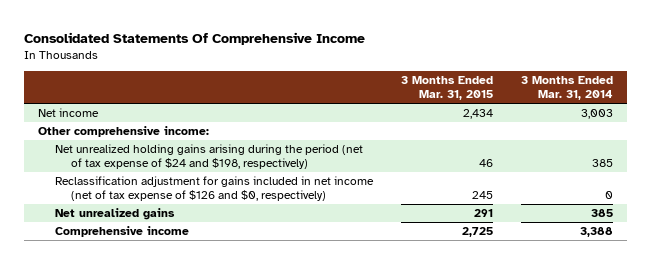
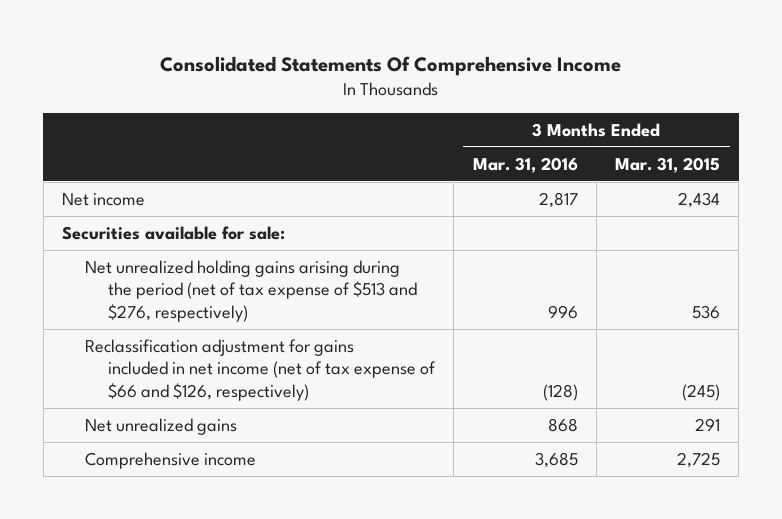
[520,76,613,101] 3 Months Ended Mar. 31, 2014 -> none
none -> [472,156,578,173] Mar. 31, 2016
[38,125,210,137] Other comprehensive income: -> none
none -> [61,225,285,240] Securities available for sale:
[54,143,363,170] Net unrealized holding gains arising during the period (net of tax expense of $24 and $198, respectively) -> [84,259,417,323] Net unrealized holding gains arising during the period (net of tax expense of $513 and $276, respectively)
[478,159,493,168] 46 -> [692,305,721,320] 536
[54,175,374,202] Reclassification adjustment for gains included in net income (net of tax expense of $126 and $0, respectively) -> [84,338,436,402] Reclassification adjustment for gains included in net income (net of tax expense of $66 and $126, respectively)
[471,191,493,200] 245 -> [682,384,721,402] (245)

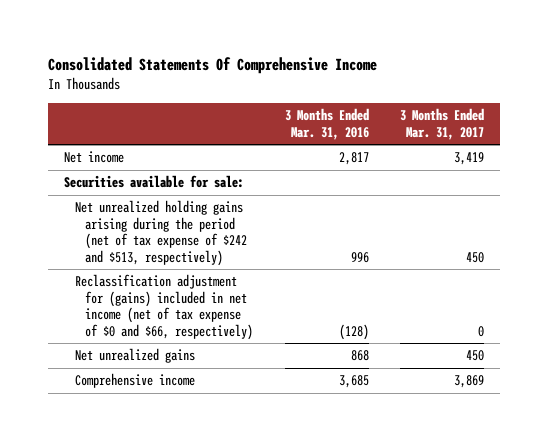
[615,156,721,173] Mar. 31, 2015 -> none
none -> [400,108,485,140] 3 Months Ended Mar. 31, 2017
[84,259,417,323] Net unrealized holding gains arising during the period (net of tax expense of $513 and $276, respectively) -> [74,200,248,266] Net unrealized holding gains arising during the period (net of tax expense of $242 and $513, respectively)
[84,338,436,402] Reclassification adjustment for gains included in net income (net of tax expense of $66 and $126, respectively) -> [74,274,254,340] Reclassification adjustment for (gains) included in net income (net of tax expense of $0 and $66, respectively)

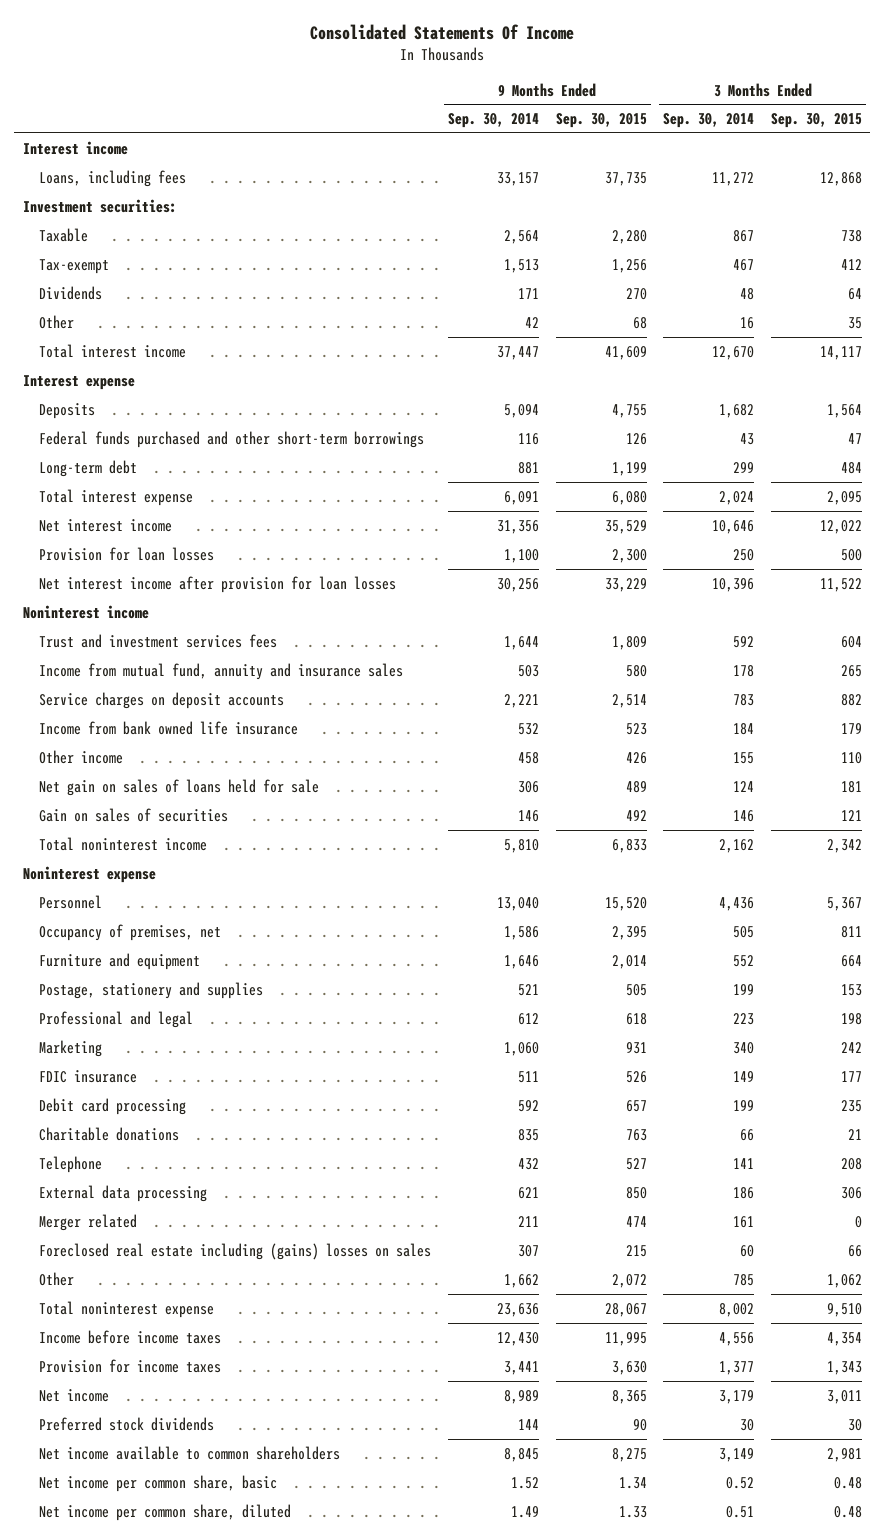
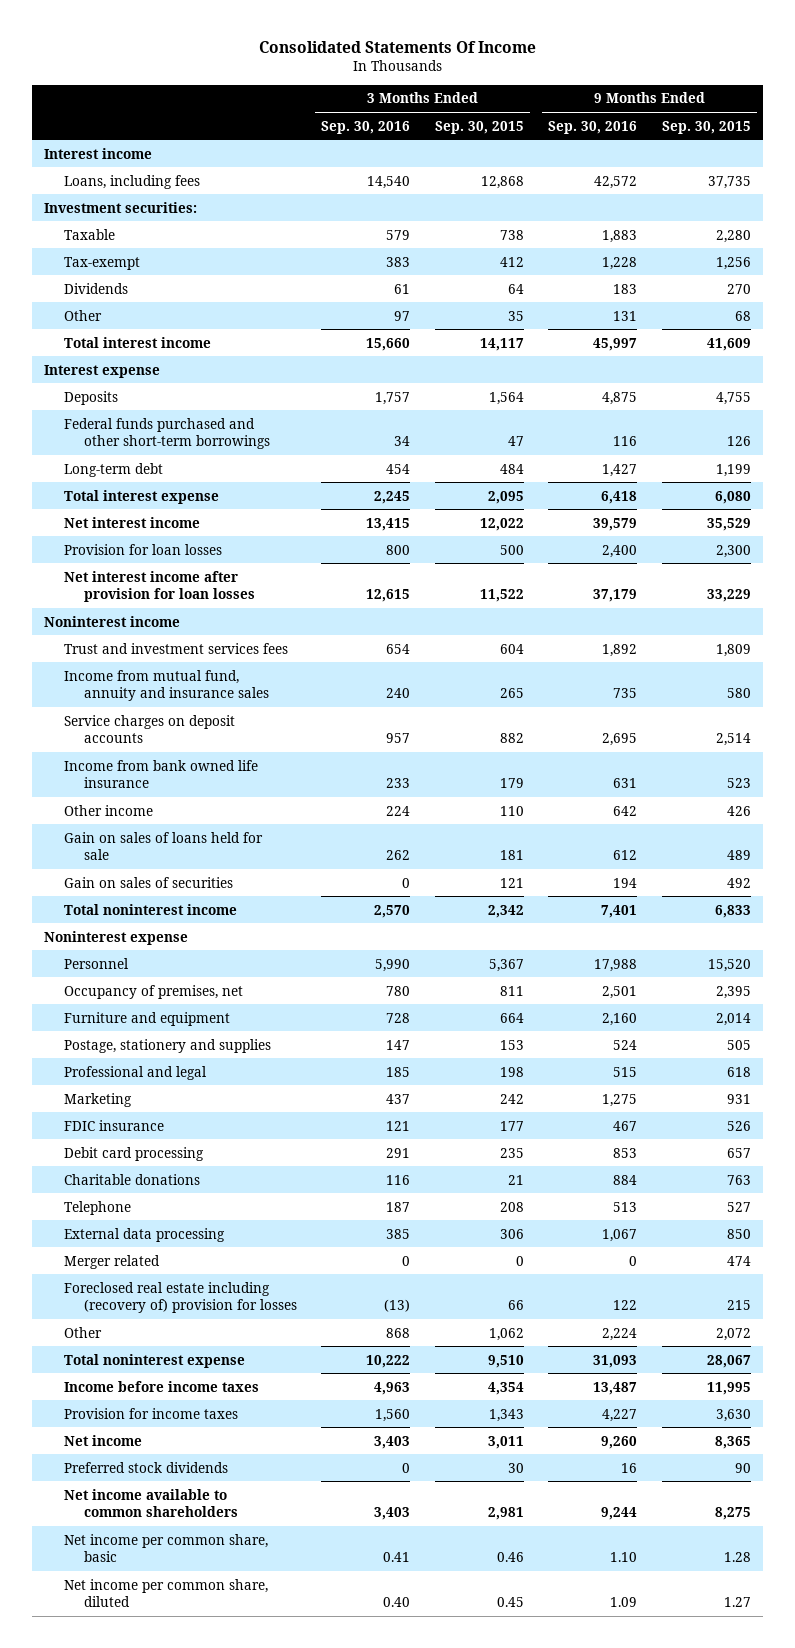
[448,113,540,129] Sep. 30, 2014 -> none
[663,113,755,129] Sep. 30, 2014 -> none
none -> [321,120,411,134] Sep. 30, 2016
none -> [548,120,638,134] Sep. 30, 2016
[39,778,320,796] Net gain on sales of loans held for sale -> [64,831,264,861] Gain on sales of loans held for sale
[39,1242,432,1260] Foreclosed real estate including (gains) losses on sales -> [64,1281,297,1314] Foreclosed real estate including (recovery of) provision for losses
[618,1476,647,1489] 1.34 -> [723,1552,751,1563] 1.28
[834,1476,863,1489] 0.48 -> [496,1552,524,1563] 0.46
[618,1505,647,1518] 1.33 -> [723,1597,751,1608] 1.27
[834,1505,863,1518] 0.48 -> [496,1597,524,1608] 0.45

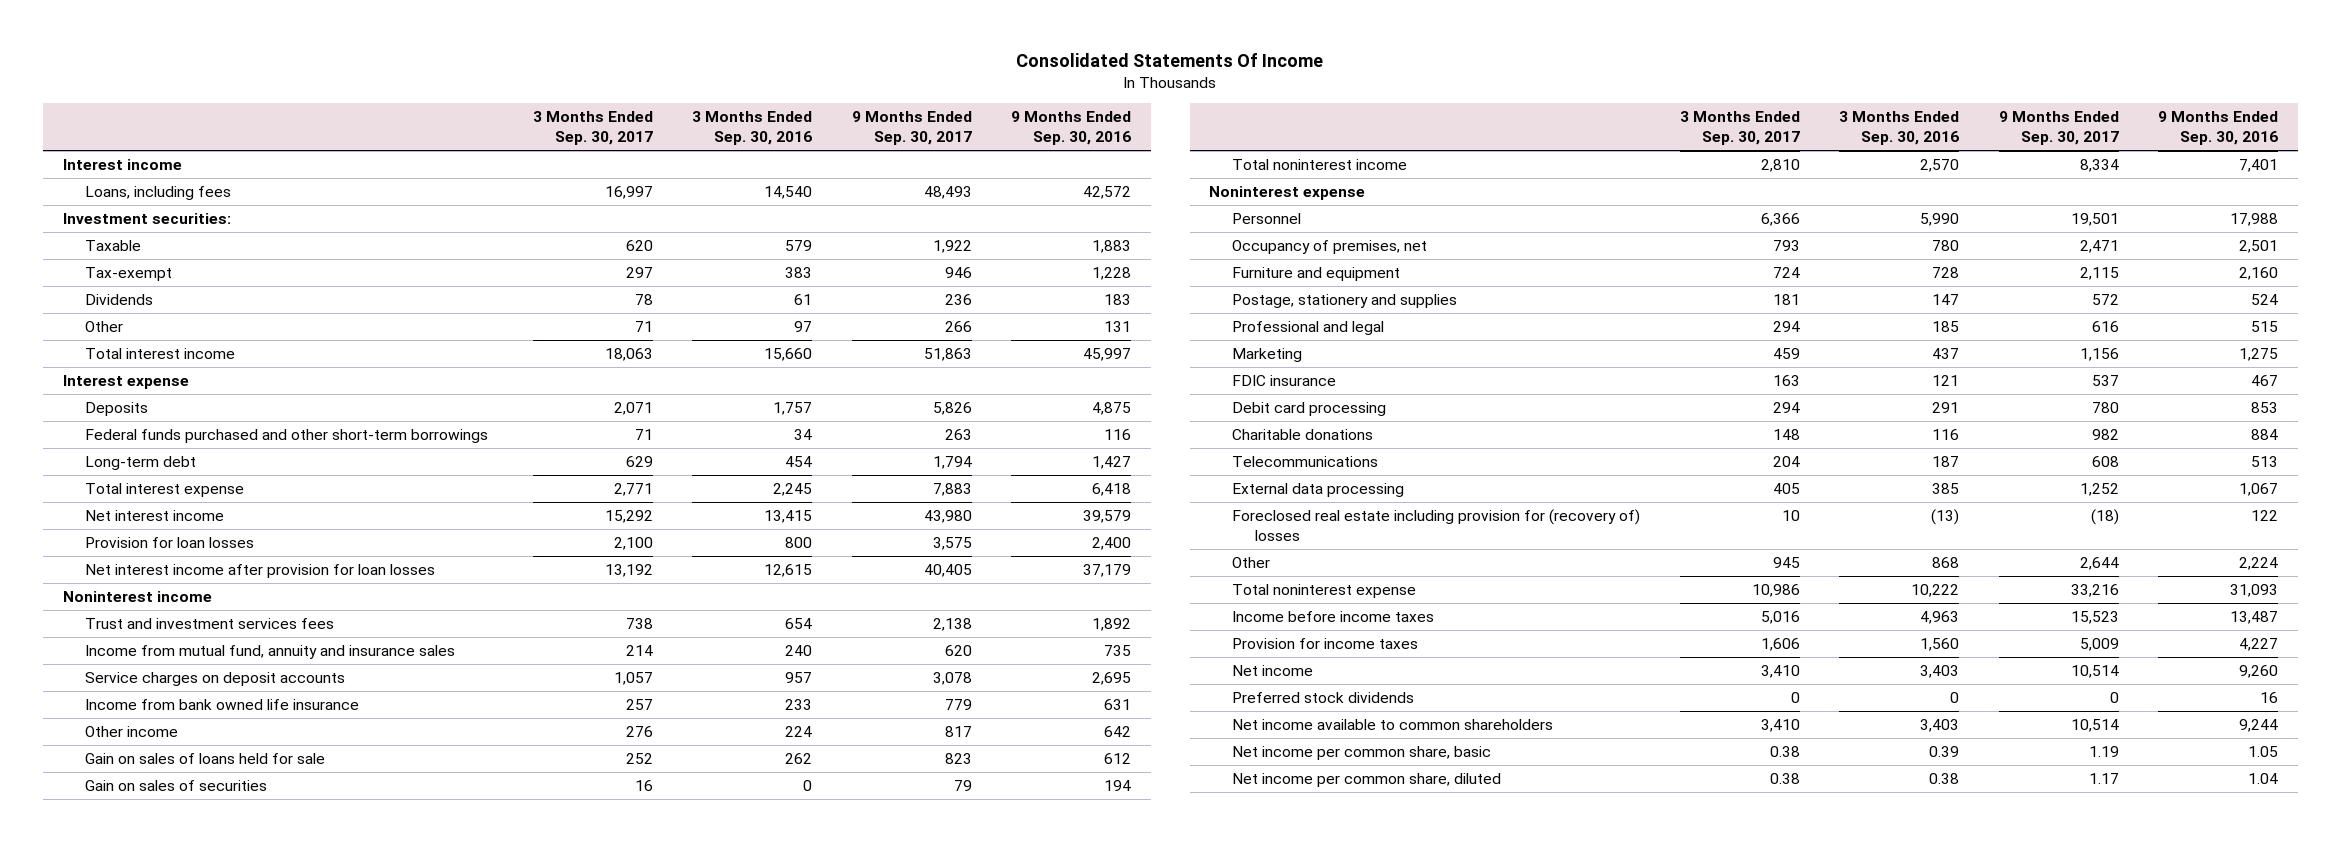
[434,120,524,134] Sep. 30, 2015 -> none
[661,120,751,134] Sep. 30, 2015 -> none
none -> [532,111,653,146] 3 Months Ended Sep. 30, 2017
none -> [851,111,972,146] 9 Months Ended Sep. 30, 2017
[64,1200,132,1215] Telephone -> [1232,455,1379,467] Telecommunications
[64,1254,161,1269] Merger related -> none
[64,1281,297,1314] Foreclosed real estate including (recovery of) provision for losses -> [1232,508,1641,541] Foreclosed real estate including provision for (recovery of) losses
[383,1552,411,1563] 0.41 -> [1929,745,1960,757] 0.39
[610,1552,638,1563] 1.10 -> [2248,745,2279,757] 1.05
[383,1597,411,1608] 0.40 -> [1929,772,1960,784] 0.38
[610,1597,638,1608] 1.09 -> [2248,772,2279,784] 1.04

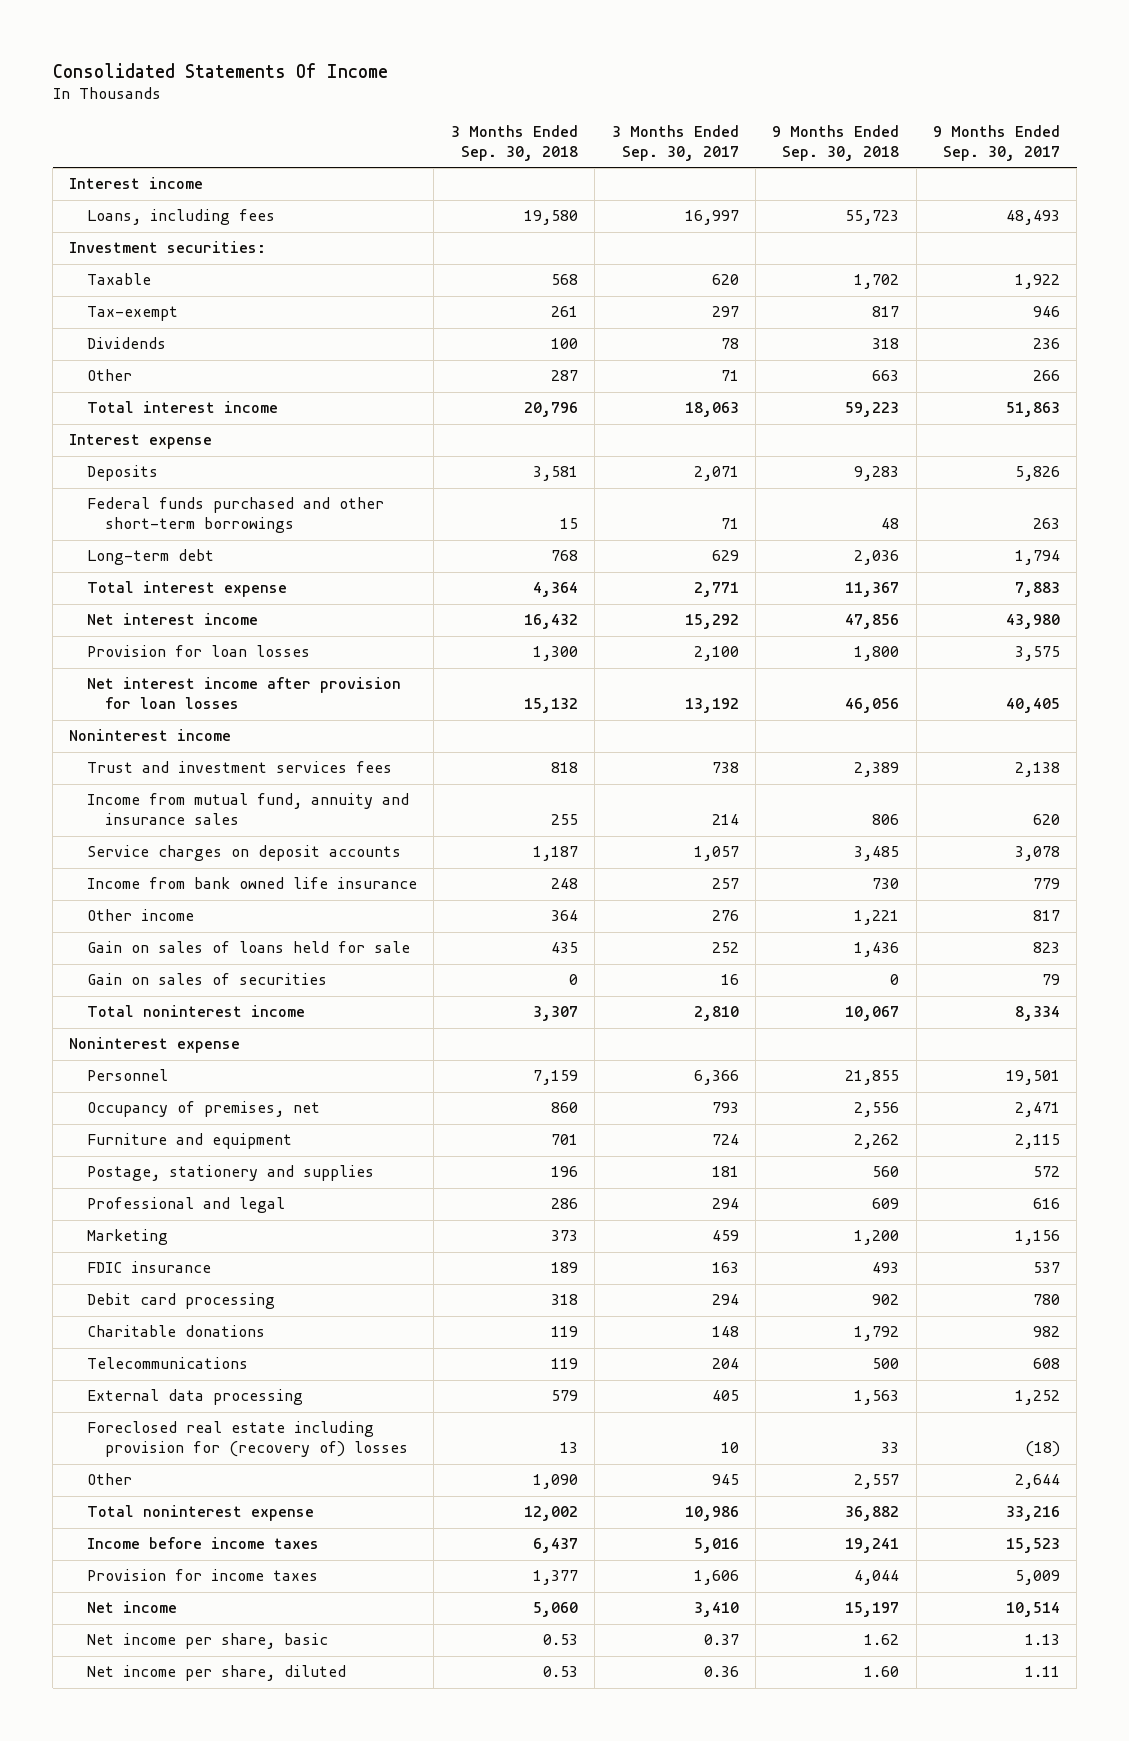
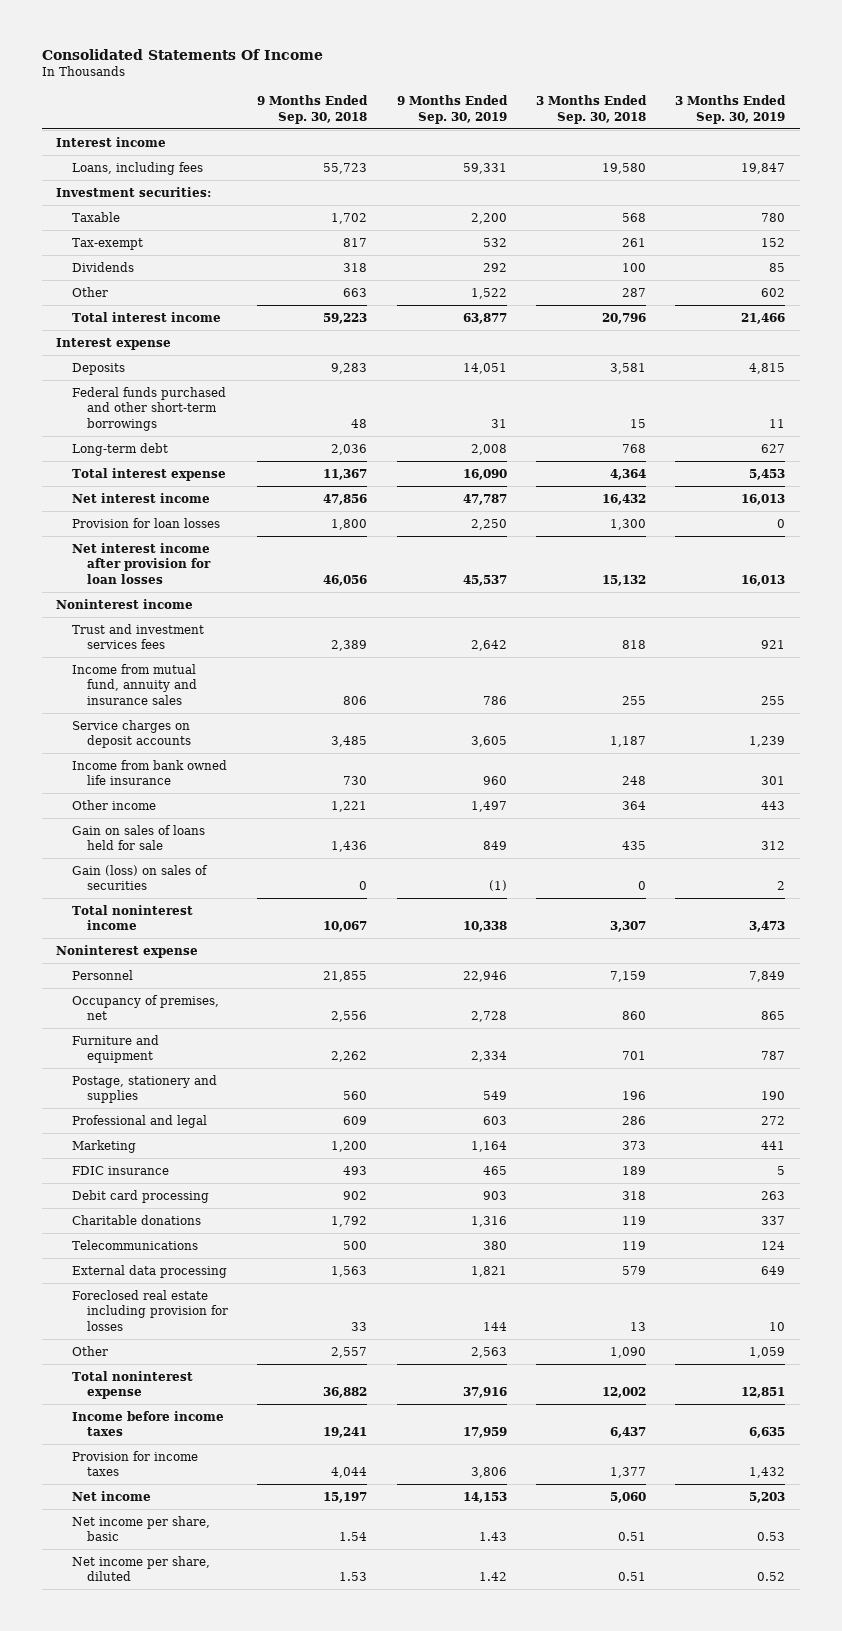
[611,124,739,161] 3 Months Ended Sep. 30, 2017 -> none
[932,124,1060,161] 9 Months Ended Sep. 30, 2017 -> none
none -> [396,95,508,124] 9 Months Ended Sep. 30, 2019
none -> [675,95,787,124] 3 Months Ended Sep. 30, 2019
[87,973,328,986] Gain on sales of securities -> [71,864,208,891] Gain (loss) on sales of securities
[87,1421,408,1458] Foreclosed real estate including provision for (recovery of) losses -> [71,1289,229,1331] Foreclosed real estate including provision for losses
[542,1634,578,1646] 0.53 -> [618,1532,647,1542] 0.51
[864,1634,900,1646] 1.62 -> [339,1532,368,1542] 1.54
[542,1666,578,1678] 0.53 -> [618,1572,647,1582] 0.51
[864,1666,900,1678] 1.60 -> [339,1572,368,1582] 1.53

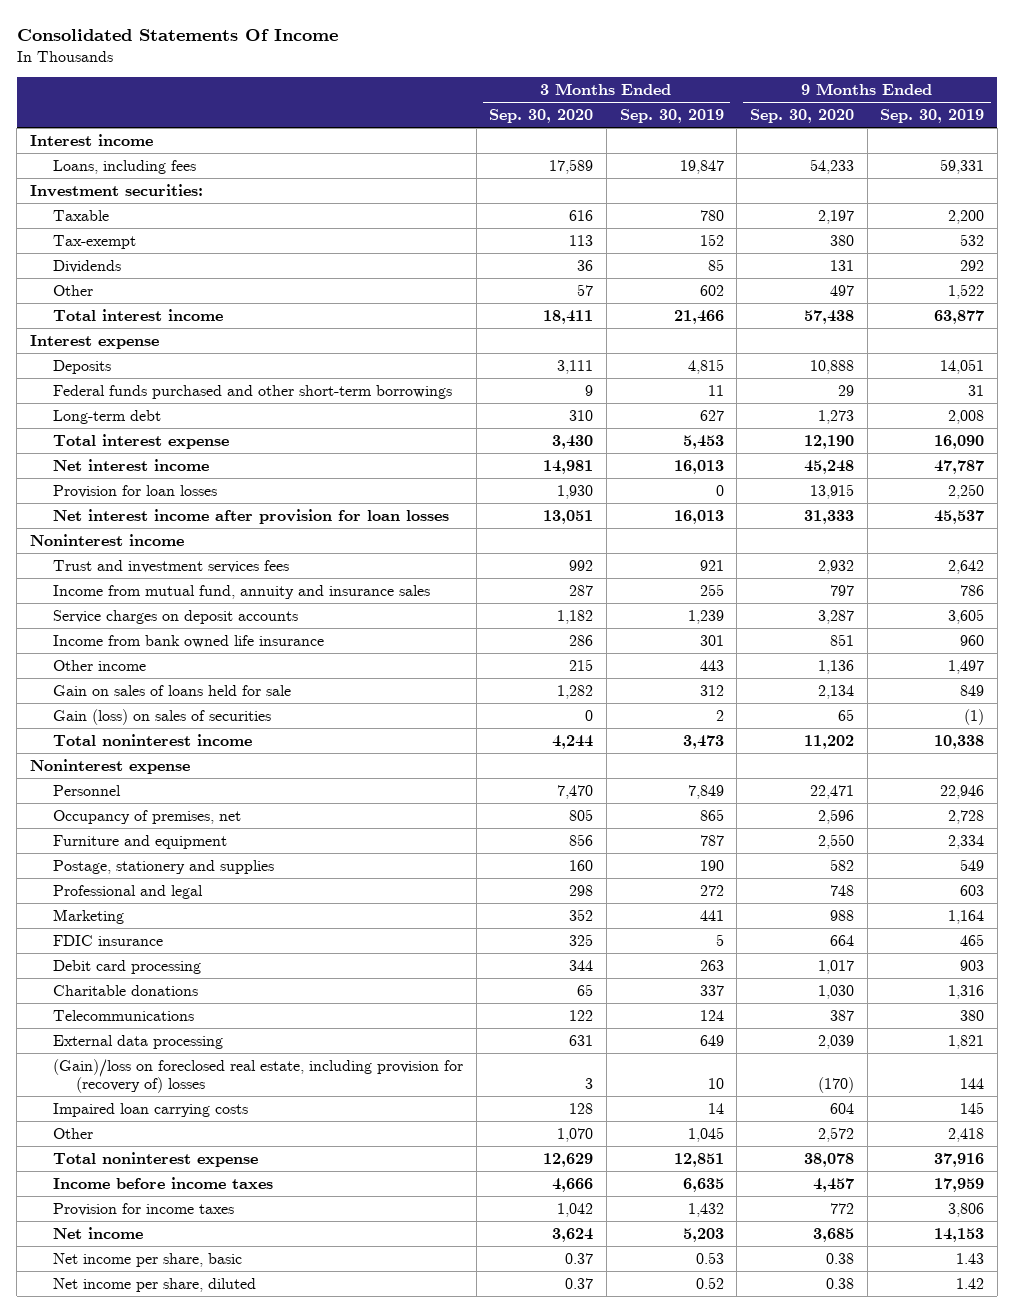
[257,95,369,124] 9 Months Ended Sep. 30, 2018 -> none
[536,95,648,124] 3 Months Ended Sep. 30, 2018 -> none
none -> [489,109,594,124] Sep. 30, 2020
none -> [749,109,854,124] Sep. 30, 2020
[71,1289,229,1331] Foreclosed real estate including provision for losses -> [52,1058,463,1094] (Gain)/loss on foreclosed real estate, including provision for (recovery of) losses
none -> [52,1102,248,1117] Impaired loan carrying costs
[470,1346,507,1358] 2,563 -> [948,1127,985,1142] 2,418
[749,1346,786,1358] 1,059 -> [687,1126,724,1142] 1,045

